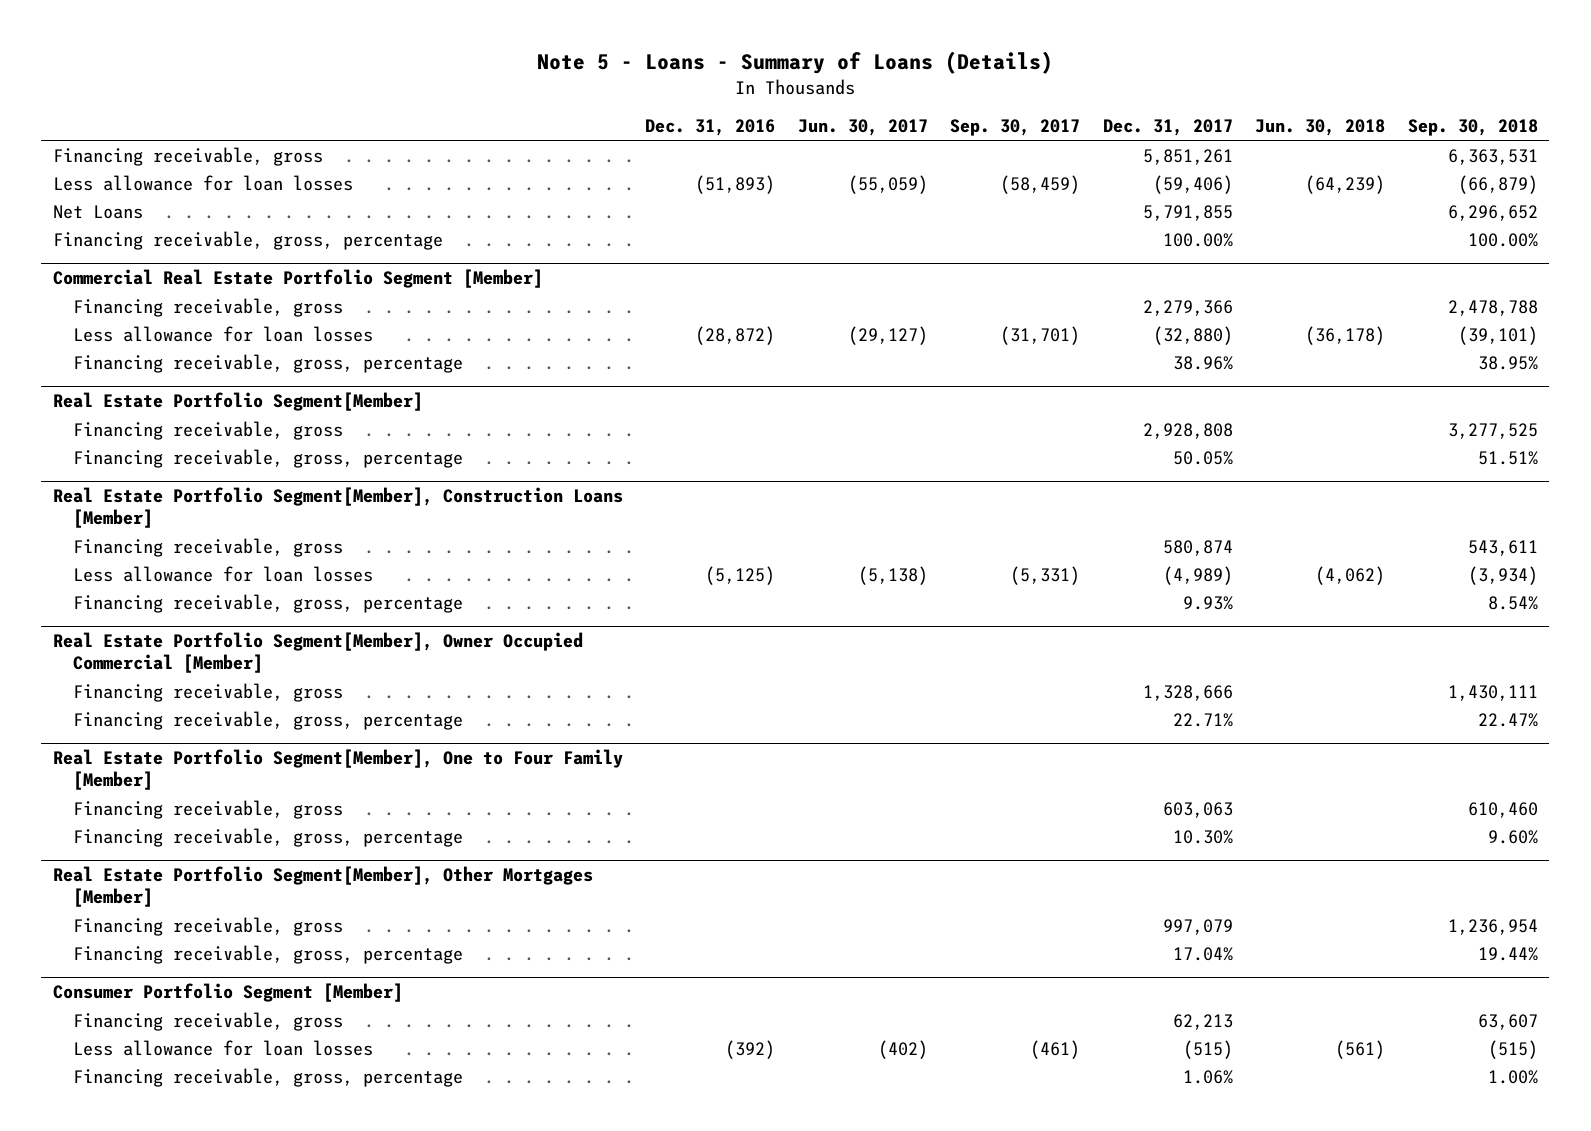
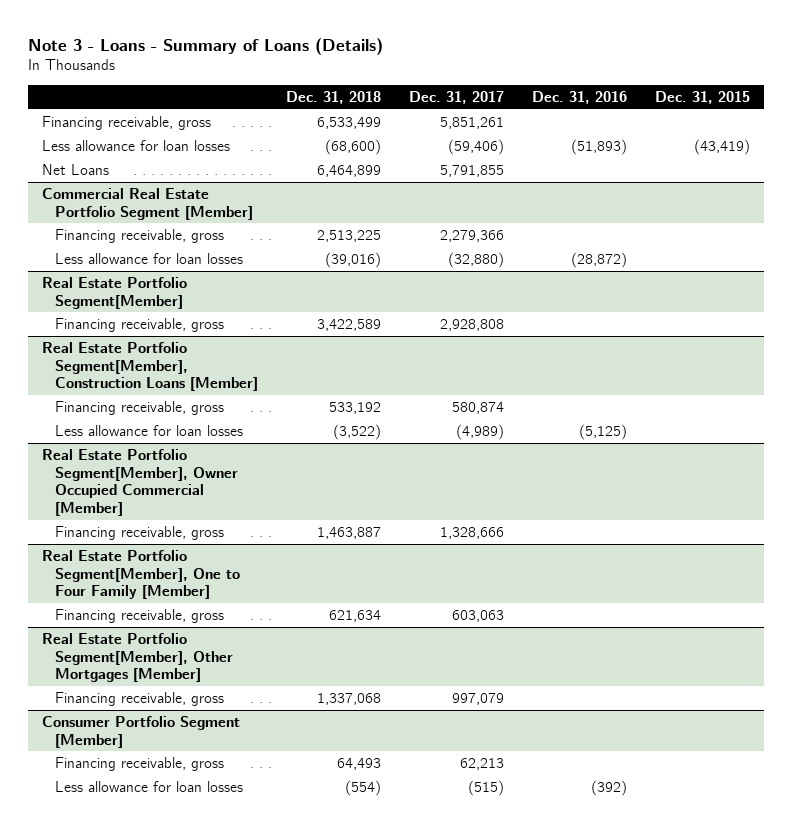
[537,51,1054,75] Note 5 - Loans - Summary of Loans (Details) -> [28,37,384,55] Note 3 - Loans - Summary of Loans (Details)
[797,119,928,137] Jun. 30, 2017 -> none
[950,119,1081,137] Sep. 30, 2017 -> none
[1255,119,1386,137] Jun. 30, 2018 -> none
[1407,119,1538,137] Sep. 30, 2018 -> none
none -> [285,90,381,104] Dec. 31, 2018
none -> [655,90,751,104] Dec. 31, 2015
[52,230,443,250] Financing receivable, gross, percentage -> none
[72,353,463,373] Financing receivable, gross, percentage -> none
[72,448,463,468] Financing receivable, gross, percentage -> none
[72,593,463,613] Financing receivable, gross, percentage -> none
[72,710,463,730] Financing receivable, gross, percentage -> none
[72,827,463,847] Financing receivable, gross, percentage -> none
[72,944,463,964] Financing receivable, gross, percentage -> none
[72,1067,463,1087] Financing receivable, gross, percentage -> none

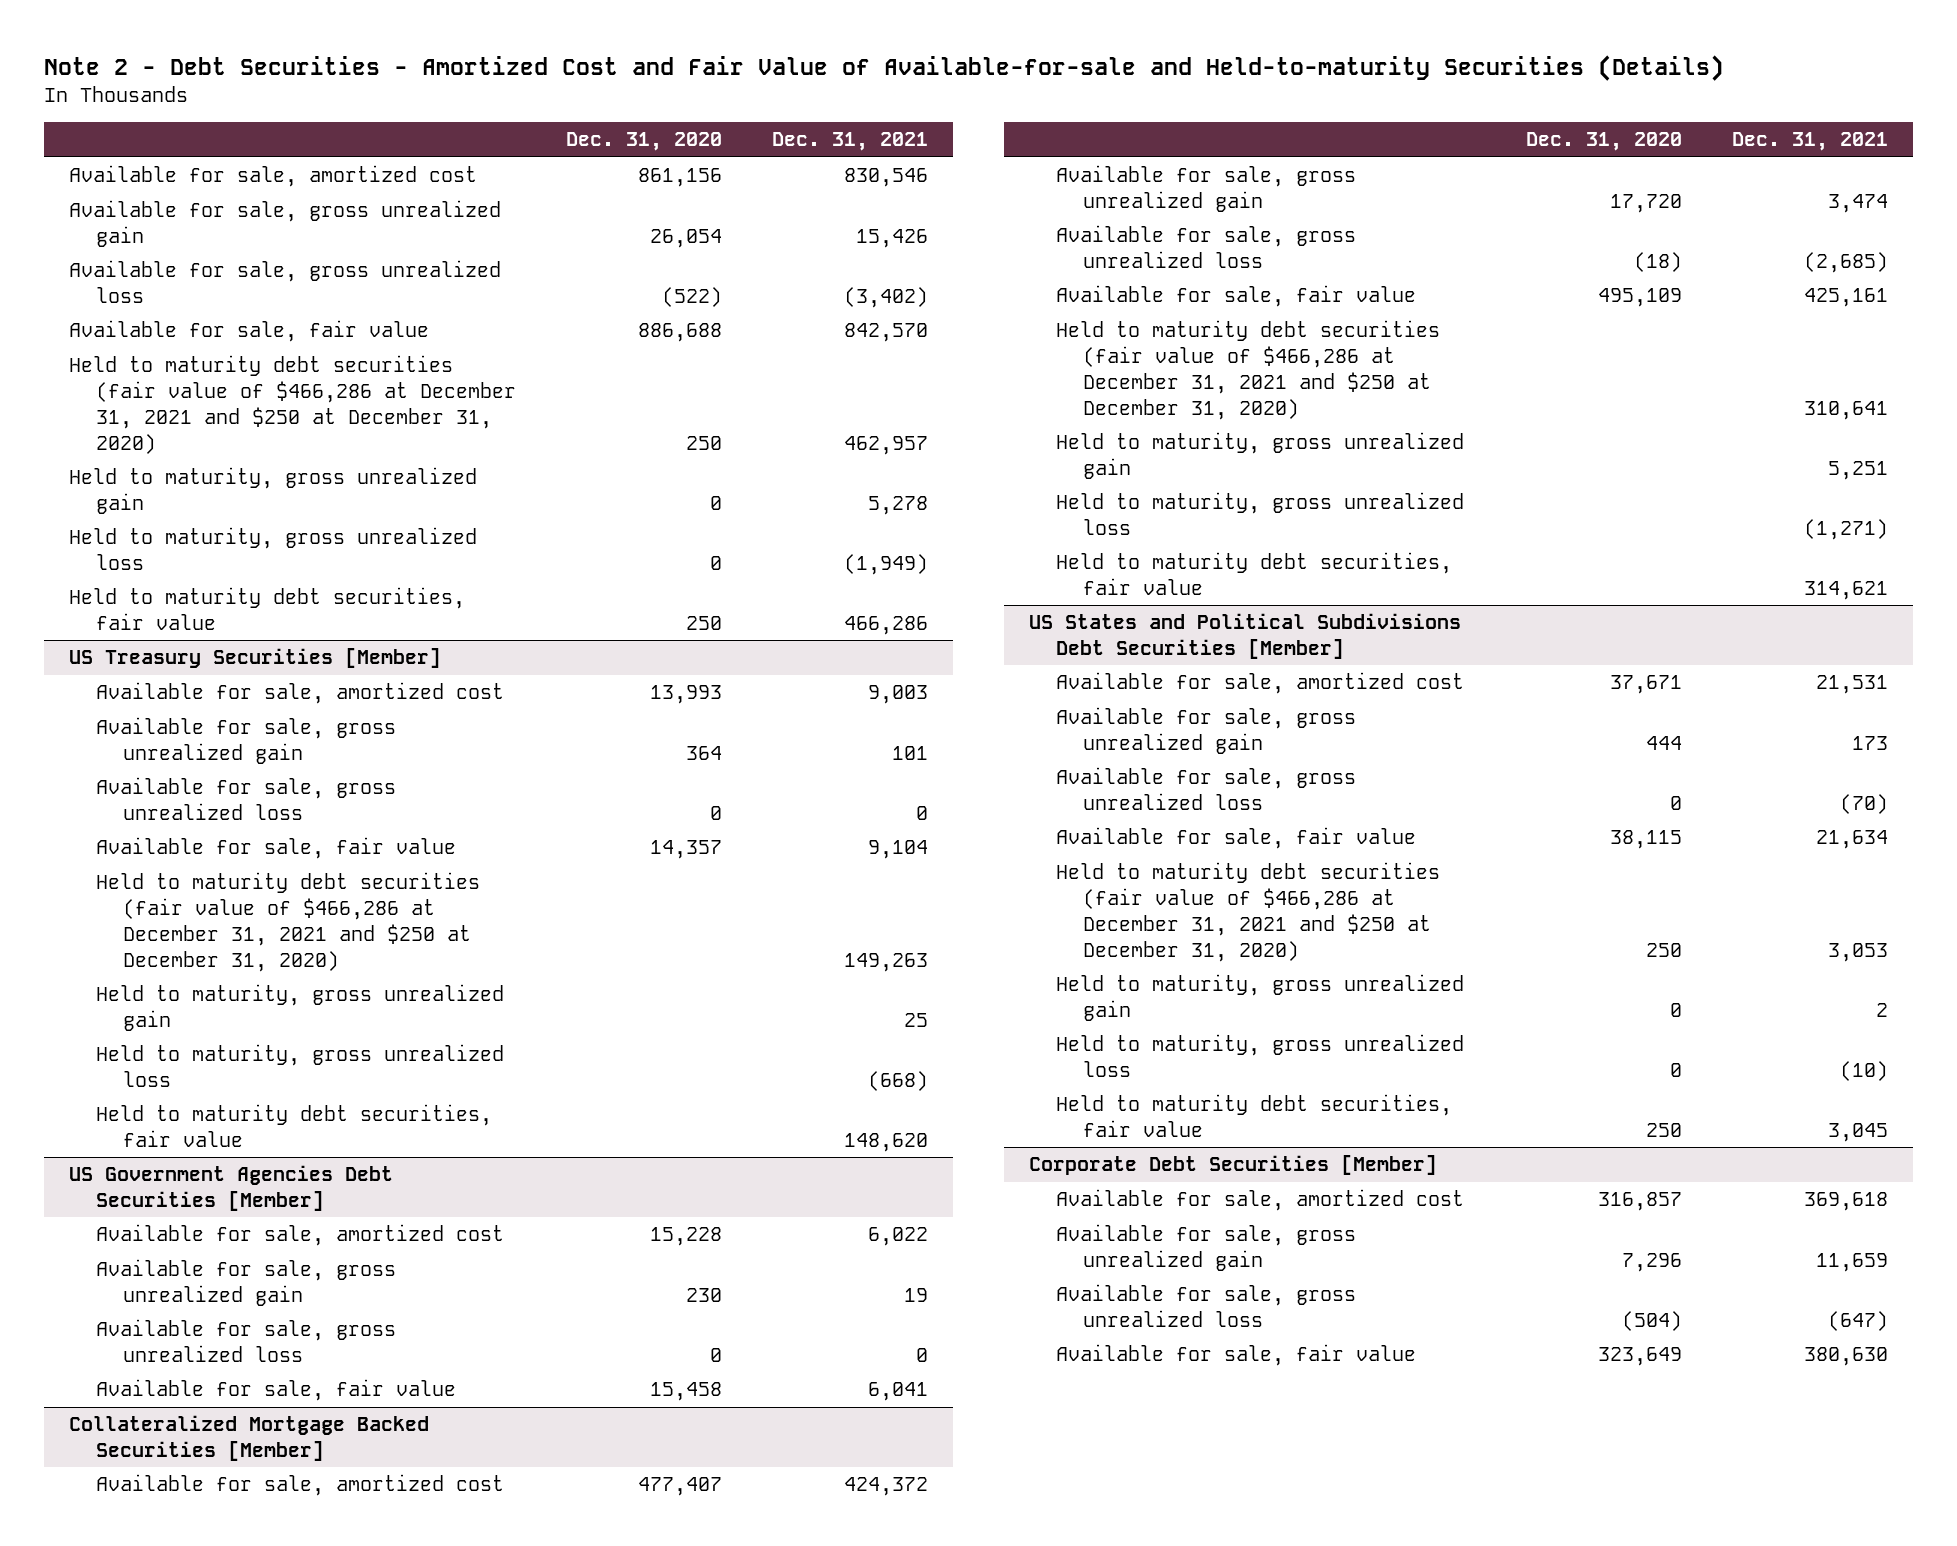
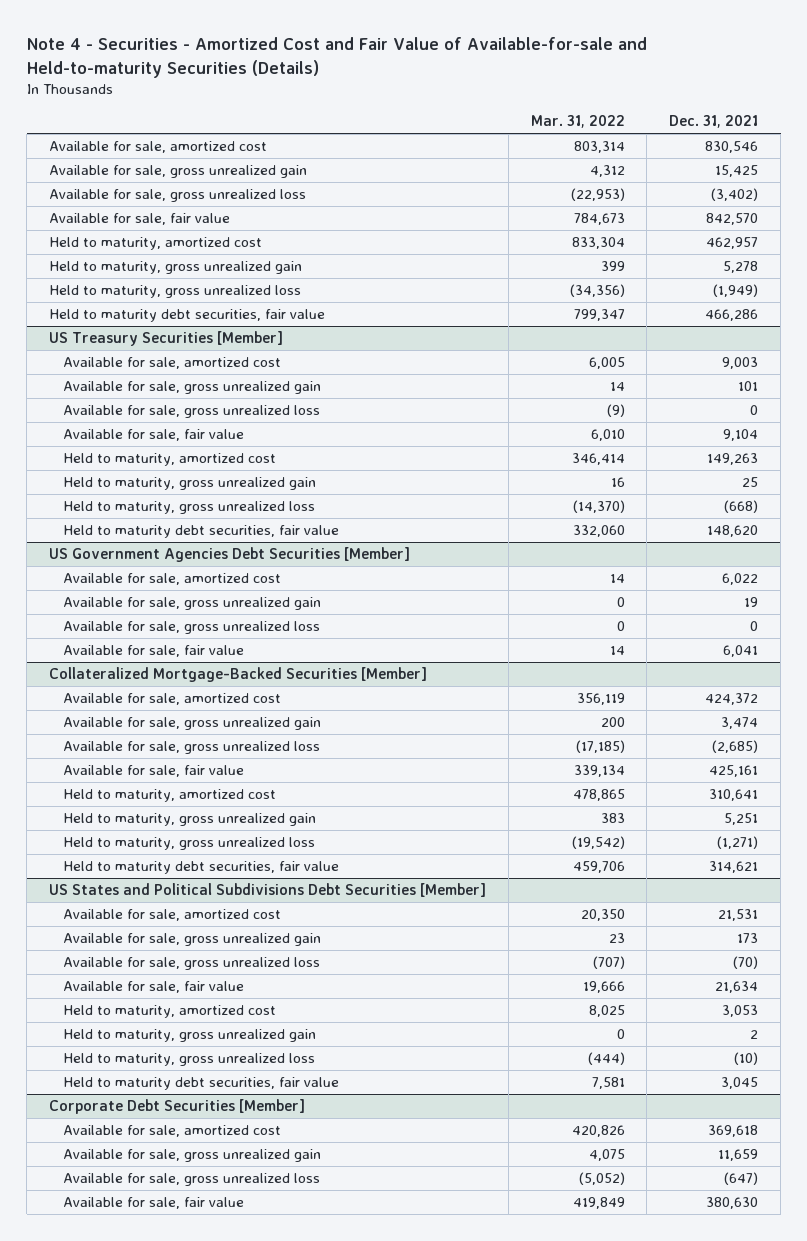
[43,54,1724,81] Note 2 - Debt Securities - Amortized Cost and Fair Value of Available-for-sale and Held-to-maturity Securities (Details) -> [26,37,647,78] Note 4 - Securities - Amortized Cost and Fair Value of Available-for-sale and Held-to-maturity Securities (Details)
[565,132,722,152] Dec. 31, 2020 -> none
none -> [530,115,625,129] Mar. 31, 2022
[856,229,929,249] 15,426 -> [715,165,759,178] 15,425
[68,355,516,454] Held to maturity debt securities (fair value of $466,286 at December 31, 2021 and $250 at December 31, 2020) -> [49,237,263,251] Held to maturity, amortized cost
[95,872,480,972] Held to maturity debt securities (fair value of $466,286 at December 31, 2021 and $250 at December 31, 2020) -> [63,453,277,467] Held to maturity, amortized cost
[68,1415,429,1462] Collateralized Mortgage Backed Securities [Member] -> [49,667,428,683] Collateralized Mortgage-Backed Securities [Member]
[1055,320,1440,420] Held to maturity debt securities (fair value of $466,286 at December 31, 2021 and $250 at December 31, 2020) -> [63,789,277,803] Held to maturity, amortized cost
[1055,862,1440,962] Held to maturity debt securities (fair value of $466,286 at December 31, 2021 and $250 at December 31, 2020) -> [63,1005,277,1019] Held to maturity, amortized cost

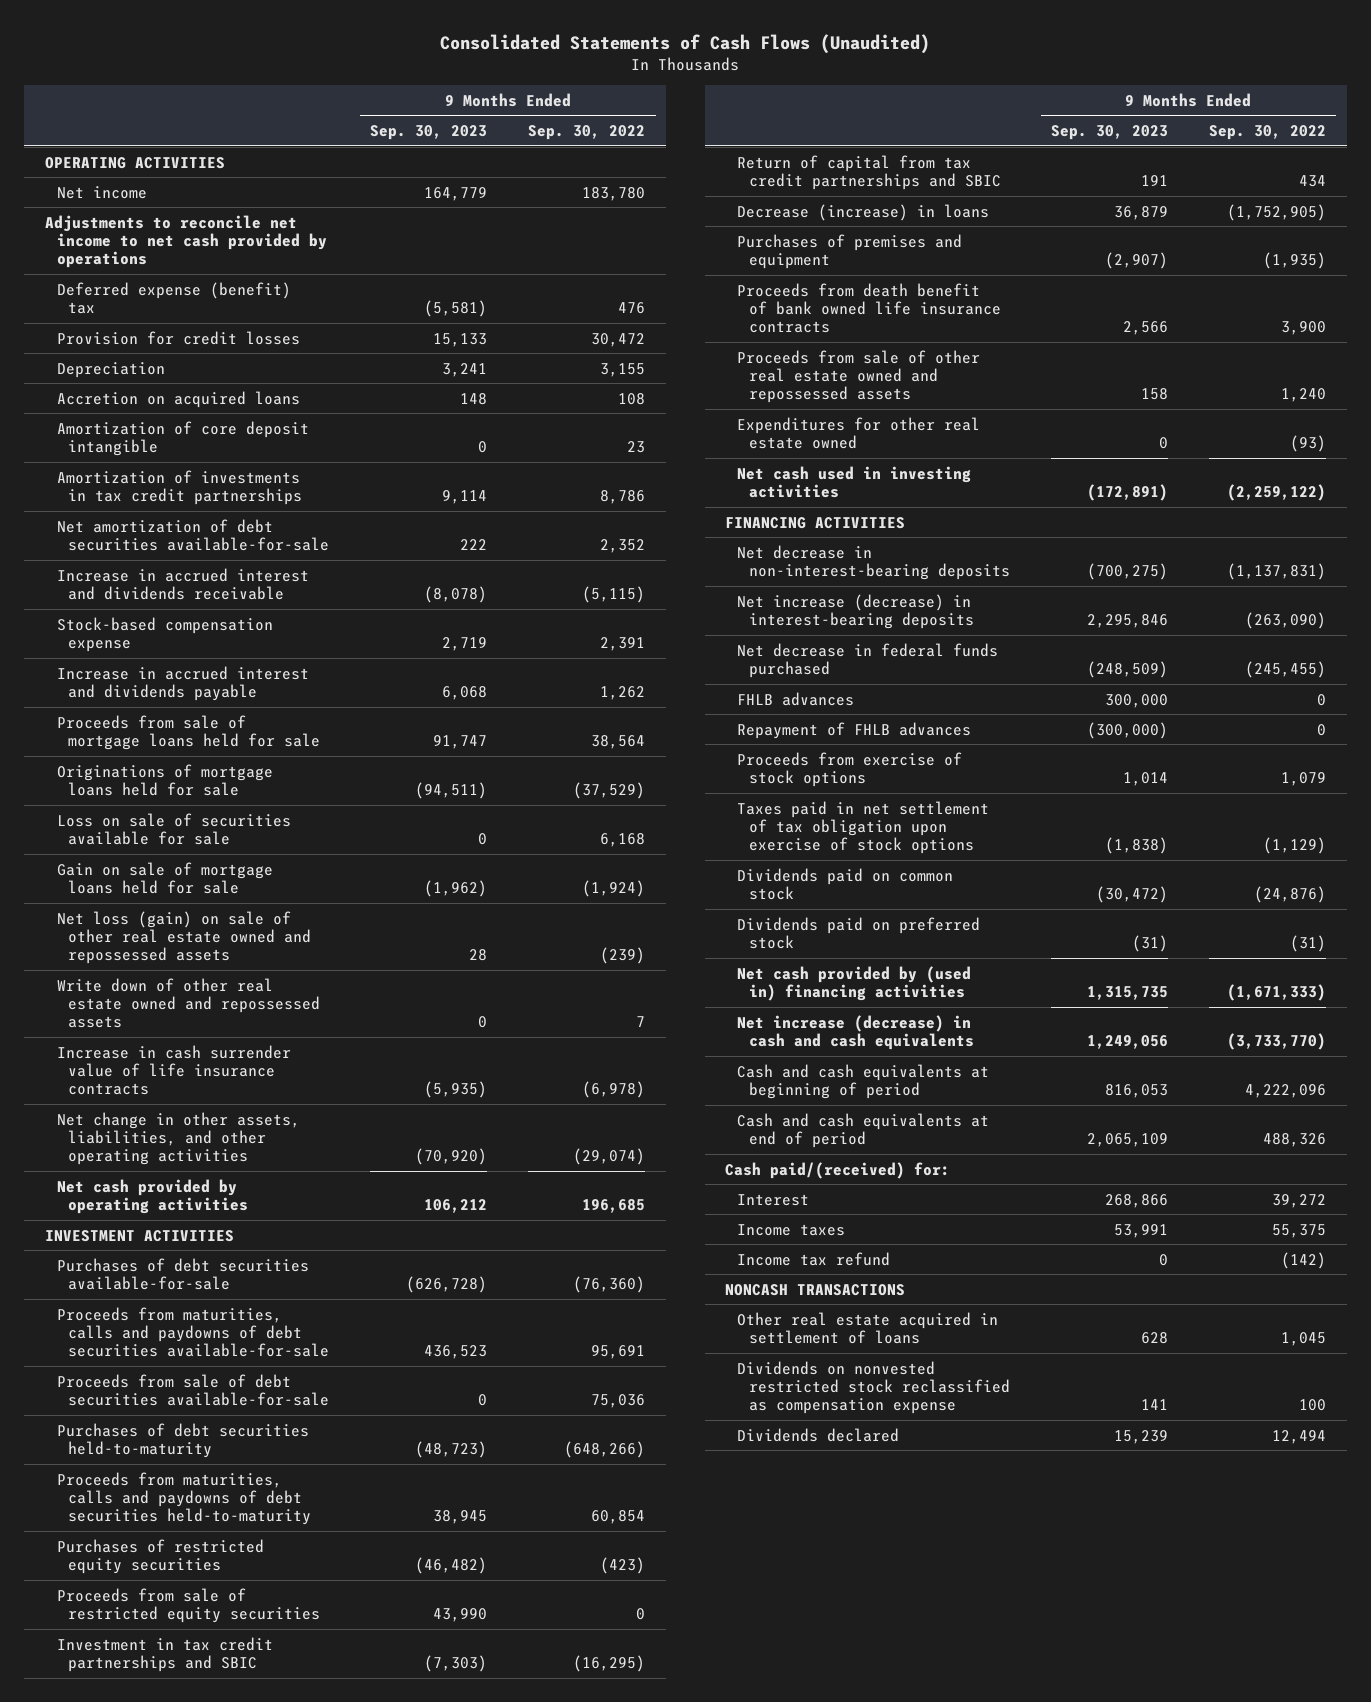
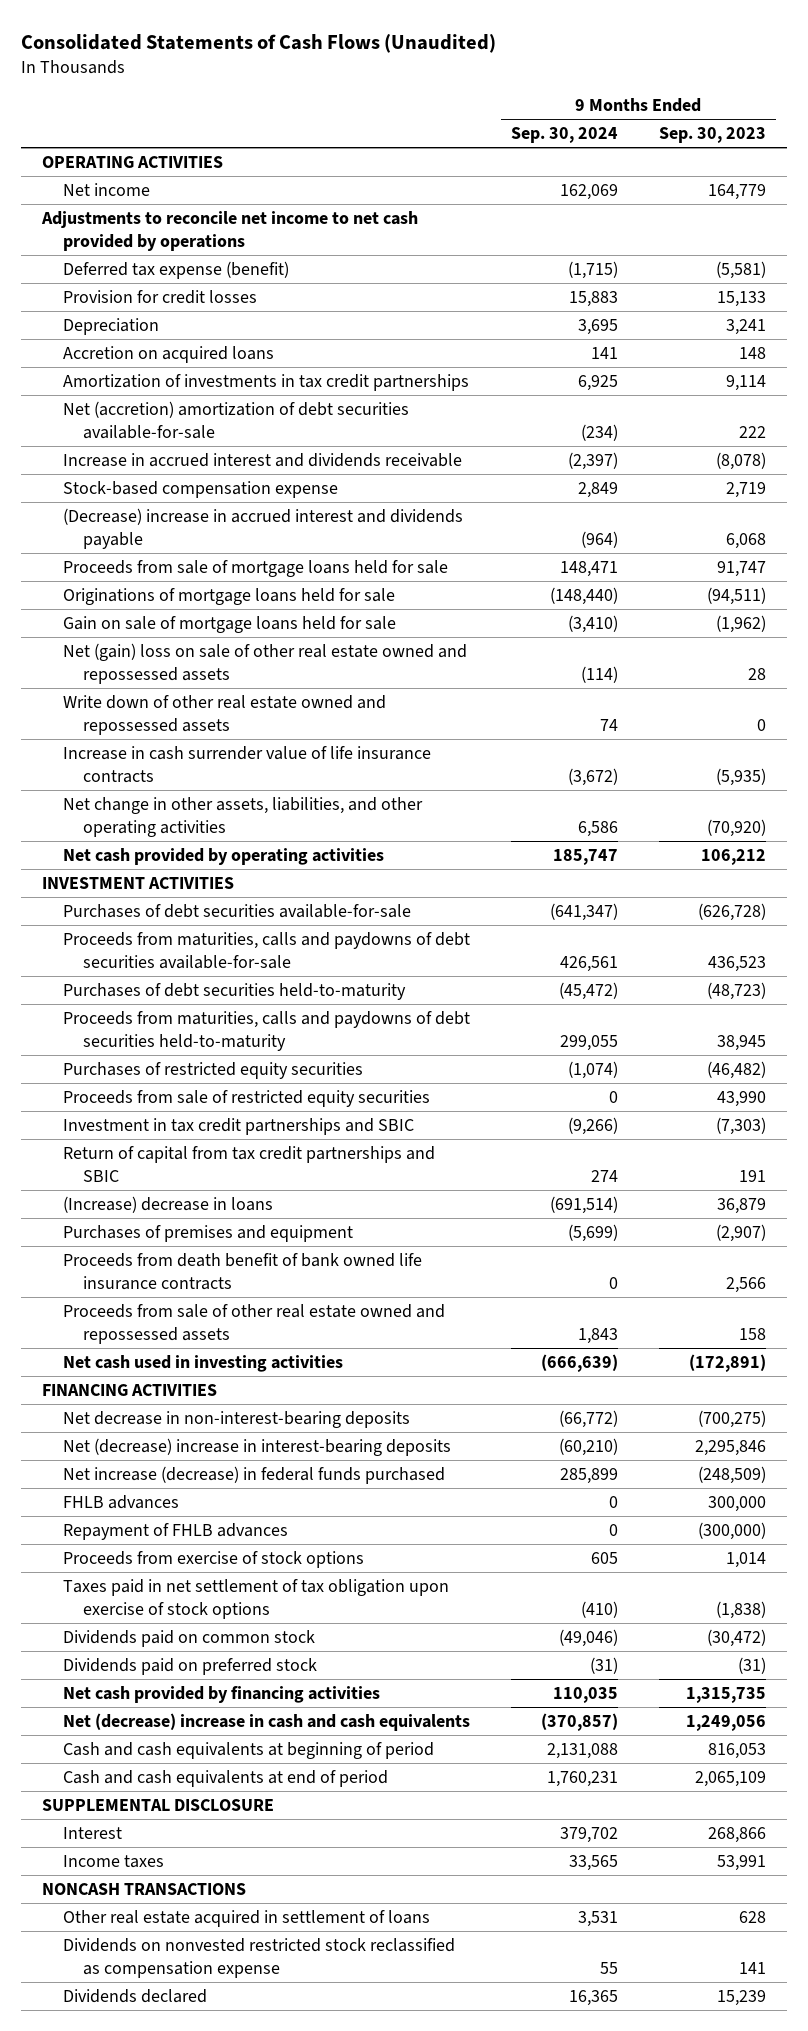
[528,125,646,141] Sep. 30, 2022 -> none
none -> [510,126,618,143] Sep. 30, 2024
[56,281,291,314] Deferred expense (benefit) tax -> [62,260,289,279] Deferred tax expense (benefit)
[56,420,309,456] Amortization of core deposit intangible -> none
[56,518,330,551] Net amortization of debt securities available-for-sale -> [62,400,409,440] Net (accretion) amortization of debt securities available-for-sale
[56,665,309,701] Increase in accrued interest and dividends payable -> [62,507,463,550] (Decrease) increase in accrued interest and dividends payable
[56,812,291,845] Loss on sale of securities available for sale -> none
[56,910,312,965] Net loss (gain) on sale of other real estate owned and repossessed assets -> [62,642,467,685] Net (gain) loss on sale of other real estate owned and repossessed assets
[56,1373,330,1406] Proceeds from sale of debt securities available-for-sale -> none
[737,203,990,221] Decrease (increase) in loans -> [62,1195,273,1213] (Increase) decrease in loans
[737,416,981,449] Expenditures for other real estate owned -> none
[737,593,974,629] Net increase (decrease) in interest-bearing deposits -> [62,1437,451,1456] Net (decrease) increase in interest-bearing deposits
[737,642,999,678] Net decrease in federal funds purchased -> [62,1465,445,1484] Net increase (decrease) in federal funds purchased
[737,965,972,1001] Net cash provided by (used in) financing activities -> [62,1685,380,1703] Net cash provided by financing activities
[737,1014,974,1050] Net increase (decrease) in cash and cash equivalents -> [62,1712,470,1731] Net (decrease) increase in cash and cash equivalents
[725,1161,951,1179] Cash paid/(received) for: -> none
none -> [41,1798,274,1811] SUPPLEMENTAL DISCLOSURE
[737,1251,891,1266] Income tax refund -> none

